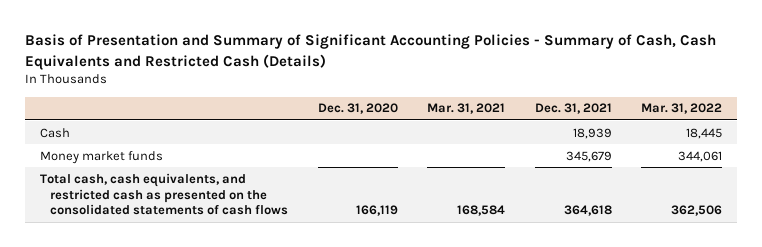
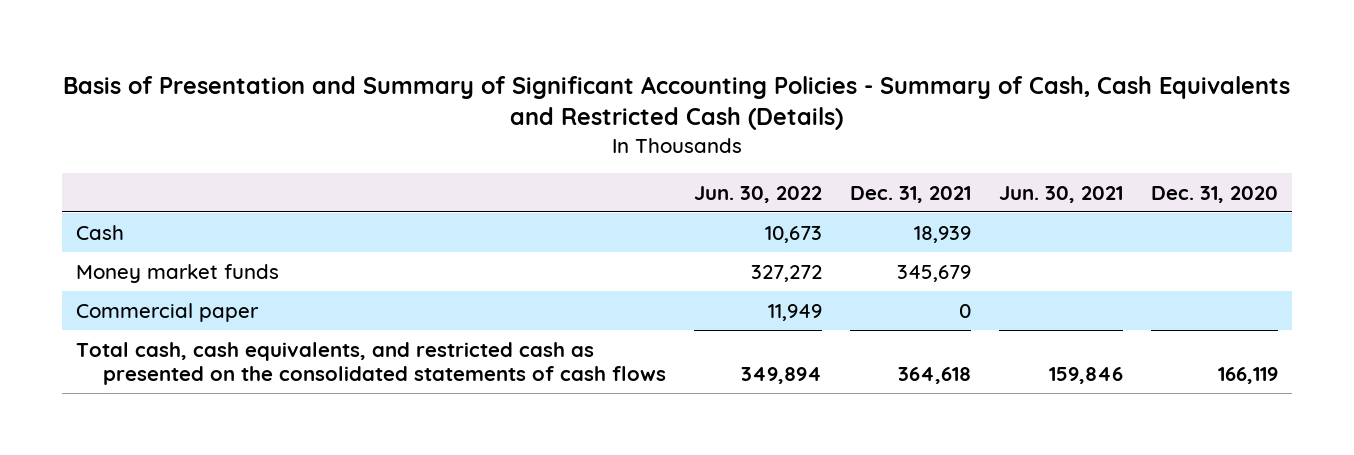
[427,103,506,115] Mar. 31, 2021 -> none
[641,103,723,115] Mar. 31, 2022 -> none
none -> [694,185,823,203] Jun. 30, 2022
none -> [999,185,1124,203] Jun. 30, 2021
none -> [76,302,260,322] Commercial paper

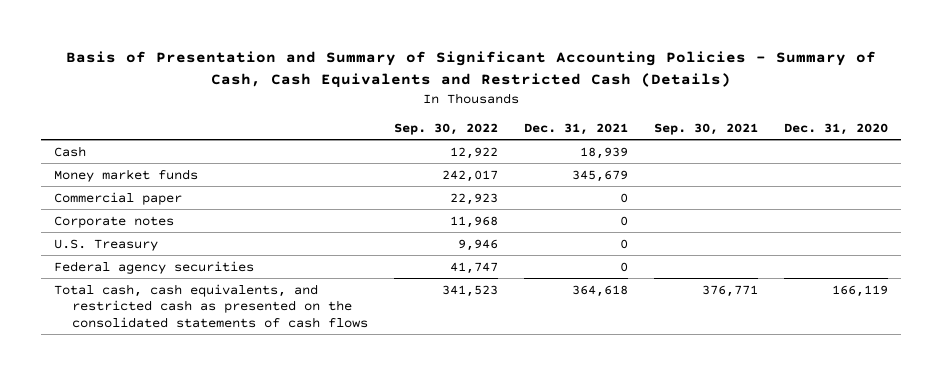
[694,185,823,203] Jun. 30, 2022 -> none
[999,185,1124,203] Jun. 30, 2021 -> none
none -> [393,123,498,136] Sep. 30, 2022
none -> [653,123,758,136] Sep. 30, 2021
none -> [53,215,174,228] Corporate notes
none -> [53,238,158,251] U.S. Treasury
none -> [53,260,254,274] Federal agency securities

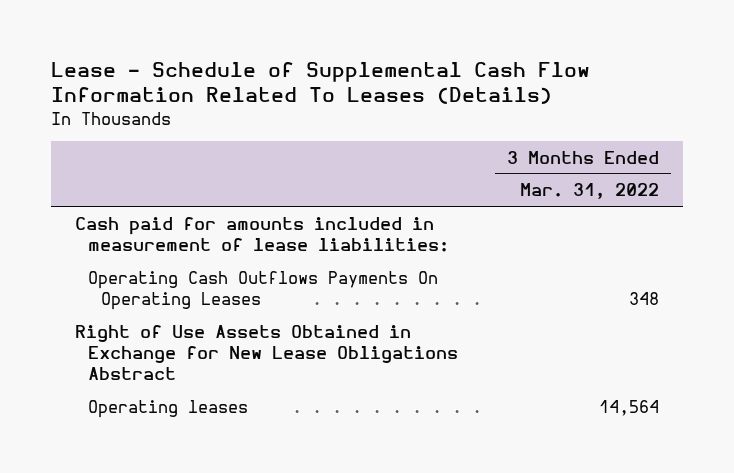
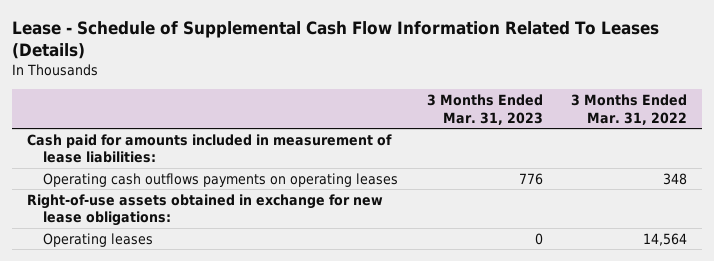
none -> [426,94,543,125] 3 Months Ended Mar. 31, 2023
[87,270,438,310] Operating Cash Outflows Payments On Operating Leases -> [42,172,398,187] Operating cash outflows payments on operating leases
[75,324,458,381] Right of Use Assets Obtained in Exchange for New Lease Obligations Abstract -> [26,193,383,227] Right-of-use assets obtained in exchange for new lease obligations:

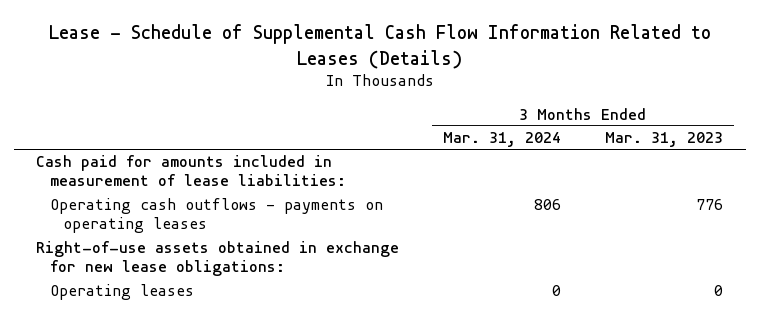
[12,21,660,60] Lease - Schedule of Supplemental Cash Flow Information Related To Leases (Details) -> [48,24,711,69] Lease - Schedule of Supplemental Cash Flow Information Related to Leases (Details)
[571,94,688,125] 3 Months Ended Mar. 31, 2022 -> none
none -> [443,132,562,148] Mar. 31, 2024
[42,172,398,187] Operating cash outflows payments on operating leases -> [49,198,383,234] Operating cash outflows - payments on operating leases

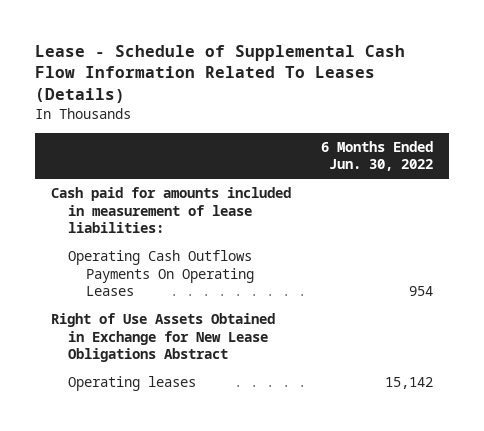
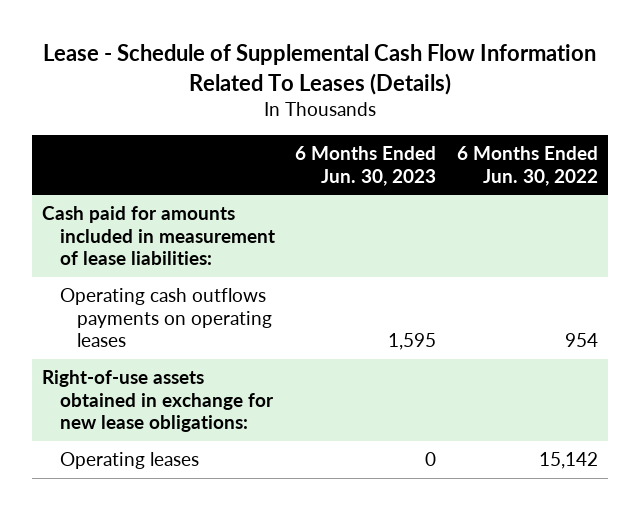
none -> [295,146,437,186] 6 Months Ended Jun. 30, 2023
[68,249,254,297] Operating Cash Outflows Payments On Operating Leases -> [59,288,272,348] Operating cash outflows payments on operating leases
[50,312,275,363] Right of Use Assets Obtained in Exchange for New Lease Obligations Abstract -> [42,370,274,433] Right-of-use assets obtained in exchange for new lease obligations:

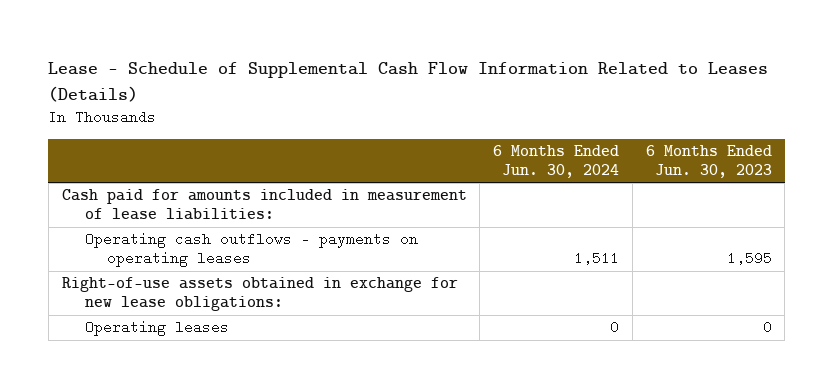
[43,44,597,95] Lease - Schedule of Supplemental Cash Flow Information Related To Leases (Details) -> [48,62,769,102] Lease - Schedule of Supplemental Cash Flow Information Related to Leases (Details)
[456,146,598,186] 6 Months Ended Jun. 30, 2022 -> none
none -> [493,144,620,178] 6 Months Ended Jun. 30, 2024
[59,288,272,348] Operating cash outflows payments on operating leases -> [84,232,418,268] Operating cash outflows - payments on operating leases

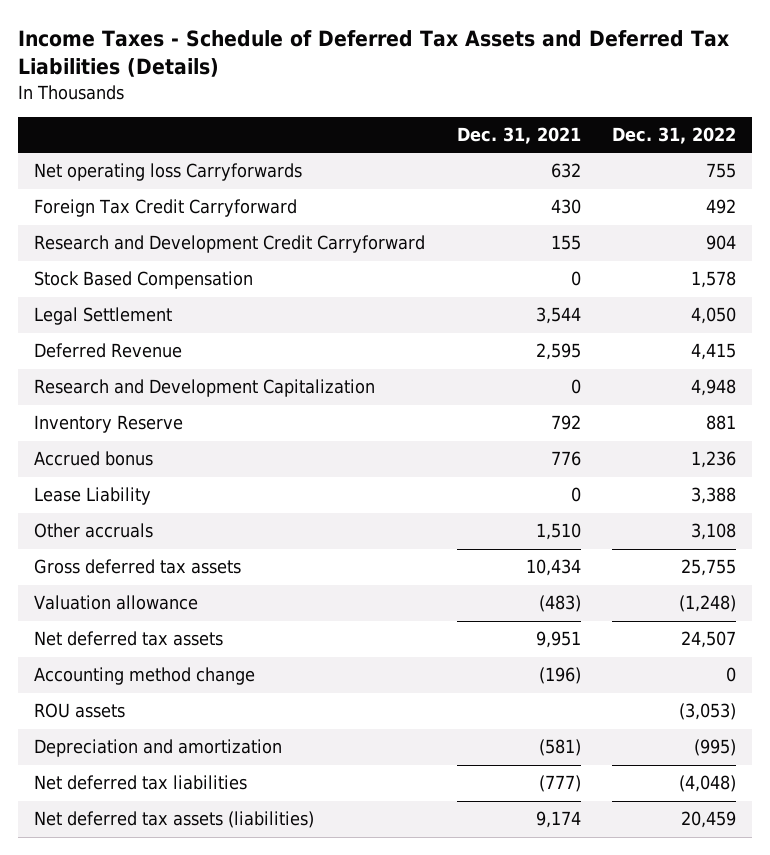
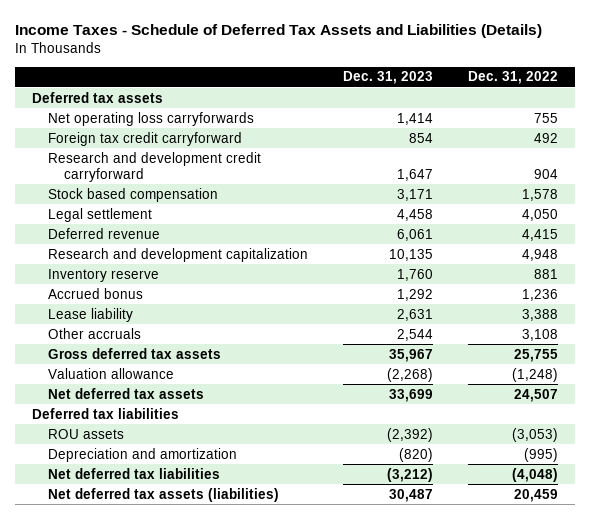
[18,30,730,78] Income Taxes - Schedule of Deferred Tax Assets and Deferred Tax Liabilities (Details) -> [14,24,542,39] Income Taxes - Schedule of Deferred Tax Assets and Liabilities (Details)
[456,127,581,145] Dec. 31, 2021 -> none
none -> [342,71,433,85] Dec. 31, 2023
none -> [32,91,164,103] Deferred tax assets
[33,163,302,182] Net operating loss Carryforwards -> [48,111,255,126] Net operating loss carryforwards
[33,199,297,218] Foreign Tax Credit Carryforward -> [48,131,243,146] Foreign tax credit carryforward
[33,235,425,254] Research and Development Credit Carryforward -> [48,151,262,182] Research and development credit carryforward
[33,271,253,290] Stock Based Compensation -> [48,187,219,202] Stock based compensation
[33,307,172,326] Legal Settlement -> [48,207,153,222] Legal settlement
[33,343,182,359] Deferred Revenue -> [48,227,161,239] Deferred revenue
[33,379,375,398] Research and Development Capitalization -> [48,247,309,262] Research and development capitalization
[33,415,183,434] Inventory Reserve -> [48,268,160,282] Inventory reserve
[33,487,151,506] Lease Liability -> [48,307,134,322] Lease liability
[33,667,255,686] Accounting method change -> none
none -> [32,407,180,419] Deferred tax liabilities

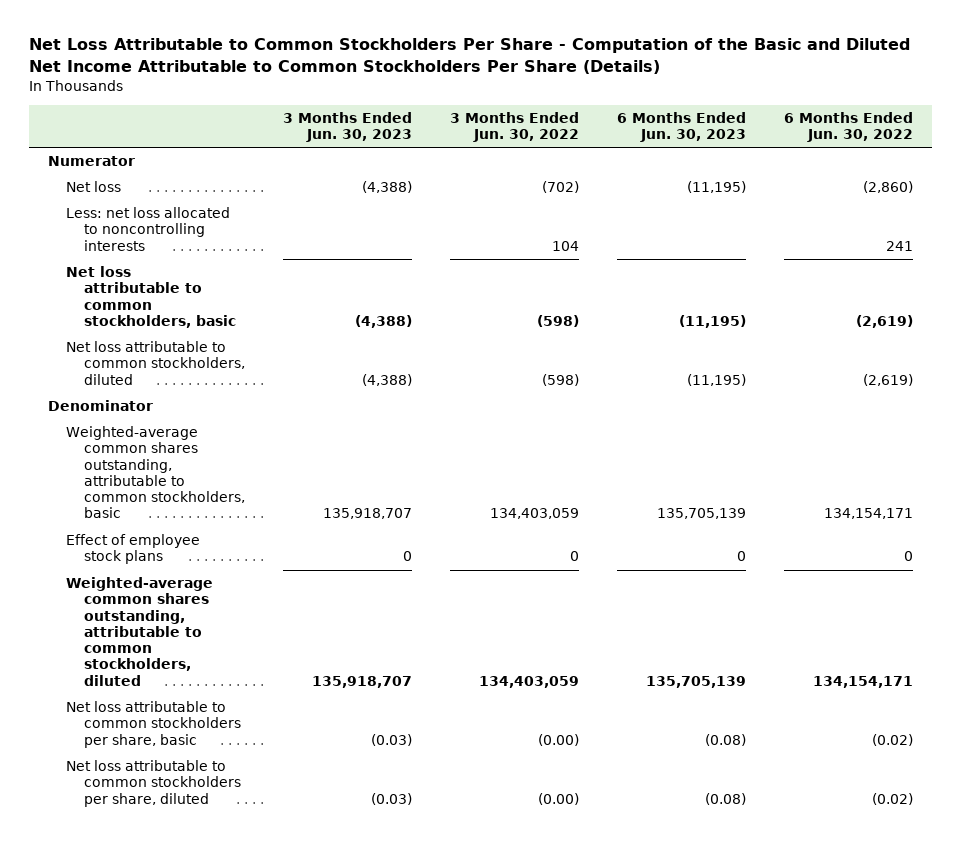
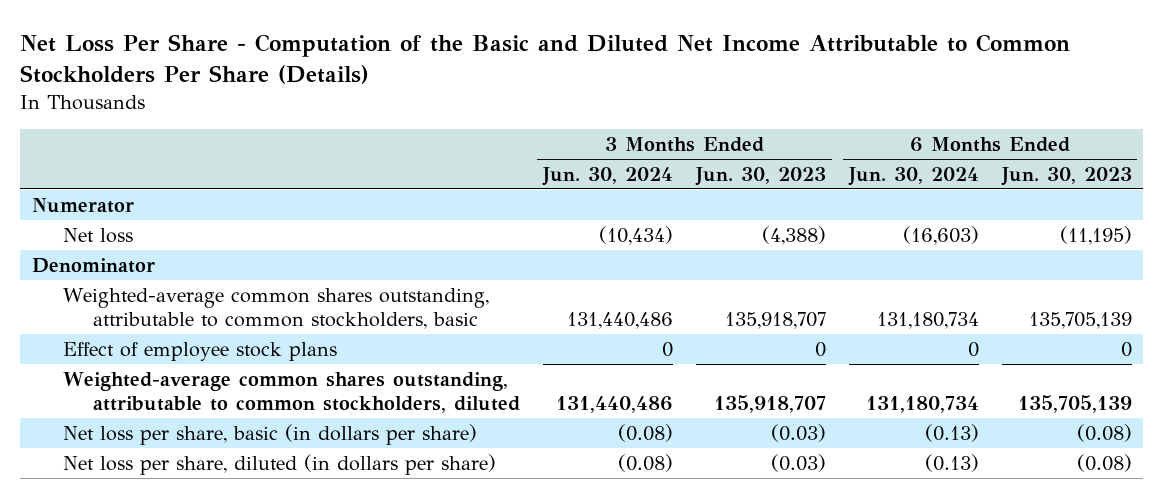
[28,38,910,74] Net Loss Attributable to Common Stockholders Per Share - Computation of the Basic and Diluted Net Income Attributable to Common Stockholders Per Share (Details) -> [20,34,1071,85] Net Loss Per Share - Computation of the Basic and Diluted Net Income Attributable to Common Stockholders Per Share (Details)
[450,111,580,143] 3 Months Ended Jun. 30, 2022 -> none
[784,111,914,143] 6 Months Ended Jun. 30, 2022 -> none
none -> [542,166,674,186] Jun. 30, 2024
none -> [847,166,979,186] Jun. 30, 2024
[65,207,230,251] Less: net loss allocated to noncontrolling interests -> none
[65,266,236,328] Net loss attributable to common stockholders, basic -> none
[65,341,245,385] Net loss attributable to common stockholders, diluted -> none
[65,701,241,748] Net loss attributable to common stockholders per share, basic -> [62,423,477,445] Net loss per share, basic (in dollars per share)
[65,760,241,807] Net loss attributable to common stockholders per share, diluted -> [62,453,496,475] Net loss per share, diluted (in dollars per share)

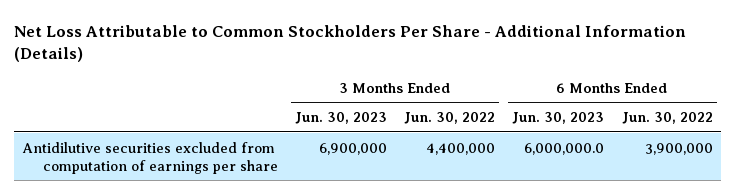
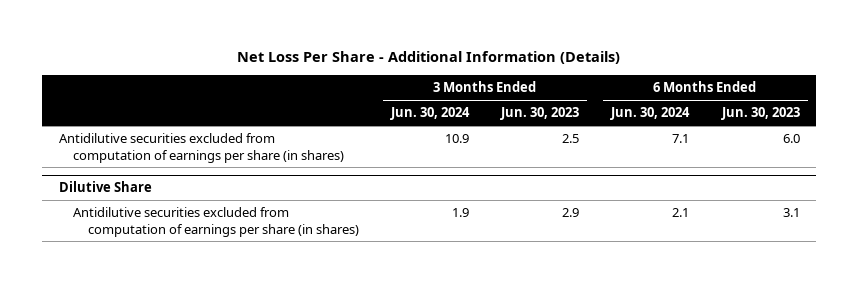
[14,24,687,62] Net Loss Attributable to Common Stockholders Per Share - Additional Information (Details) -> [237,51,621,65] Net Loss Per Share - Additional Information (Details)
[404,112,496,125] Jun. 30, 2022 -> none
[621,112,713,125] Jun. 30, 2022 -> none
none -> [390,107,471,121] Jun. 30, 2024
none -> [610,107,691,121] Jun. 30, 2024
[22,141,278,174] Antidilutive securities excluded from computation of earnings per share -> [58,133,345,163] Antidilutive securities excluded from computation of earnings per share (in shares)
[318,142,387,155] 6,900,000 -> [562,134,580,144] 2.5
[524,142,605,155] 6,000,000.0 -> [782,134,800,144] 6.0
none -> [58,181,152,193] Dilutive Share
none -> [73,207,359,237] Antidilutive securities excluded from computation of earnings per share (in shares)

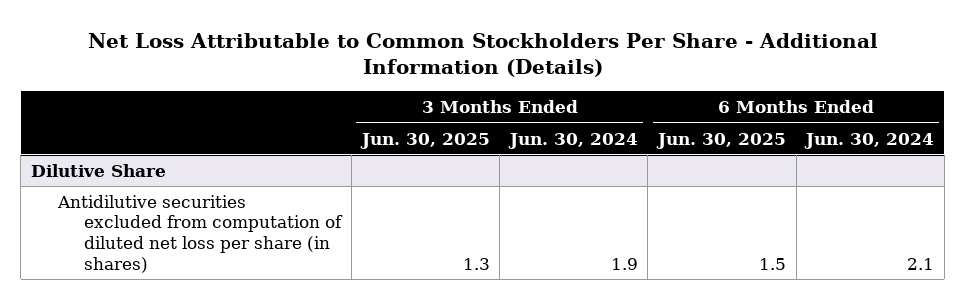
[237,51,621,65] Net Loss Per Share - Additional Information (Details) -> [87,32,878,78] Net Loss Attributable to Common Stockholders Per Share - Additional Information (Details)
[500,107,580,121] Jun. 30, 2023 -> none
[720,107,800,121] Jun. 30, 2023 -> none
none -> [359,132,490,149] Jun. 30, 2025
none -> [656,132,787,149] Jun. 30, 2025
[58,133,345,163] Antidilutive securities excluded from computation of earnings per share (in shares) -> none
[73,207,359,237] Antidilutive securities excluded from computation of earnings per share (in shares) -> [56,194,344,273] Antidilutive securities excluded from computation of diluted net loss per share (in shares)

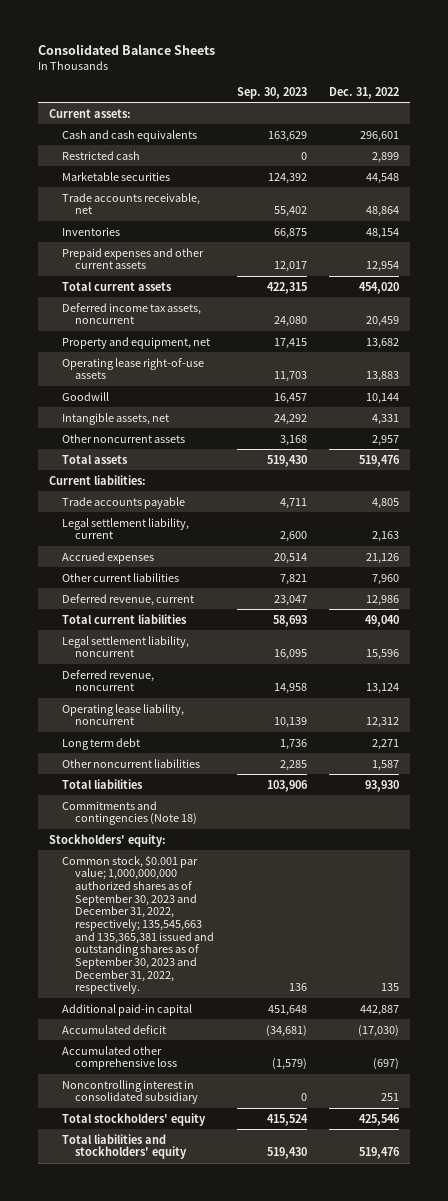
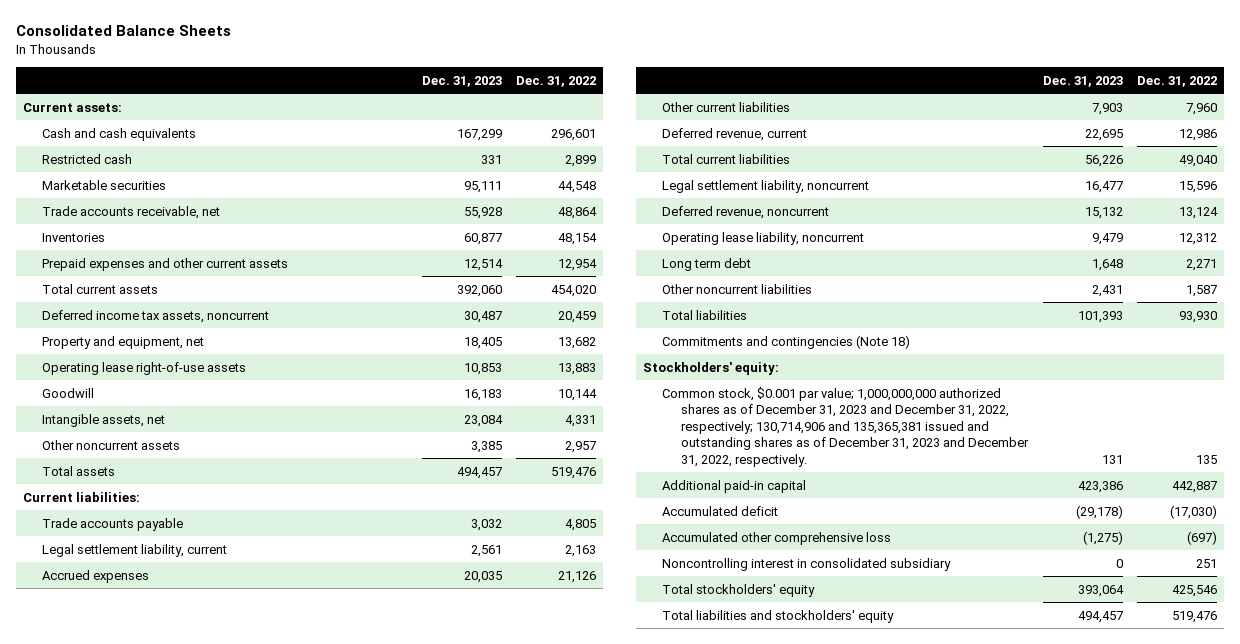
[236,86,307,99] Sep. 30, 2023 -> none
none -> [422,75,503,87] Dec. 31, 2023
[62,854,215,995] Common stock, $0.001 par value; 1,000,000,000 authorized shares as of September 30, 2023 and December 31, 2022, respectively; 135,545,663 and 135,365,381 issued and outstanding shares as of September 30, 2023 and December 31, 2022, respectively. -> [662,386,1030,467] Common stock, $0.001 par value; 1,000,000,000 authorized shares as of December 31, 2023 and December 31, 2022, respectively; 130,714,906 and 135,365,381 issued and outstanding shares as of December 31, 2023 and December 31, 2022, respectively.

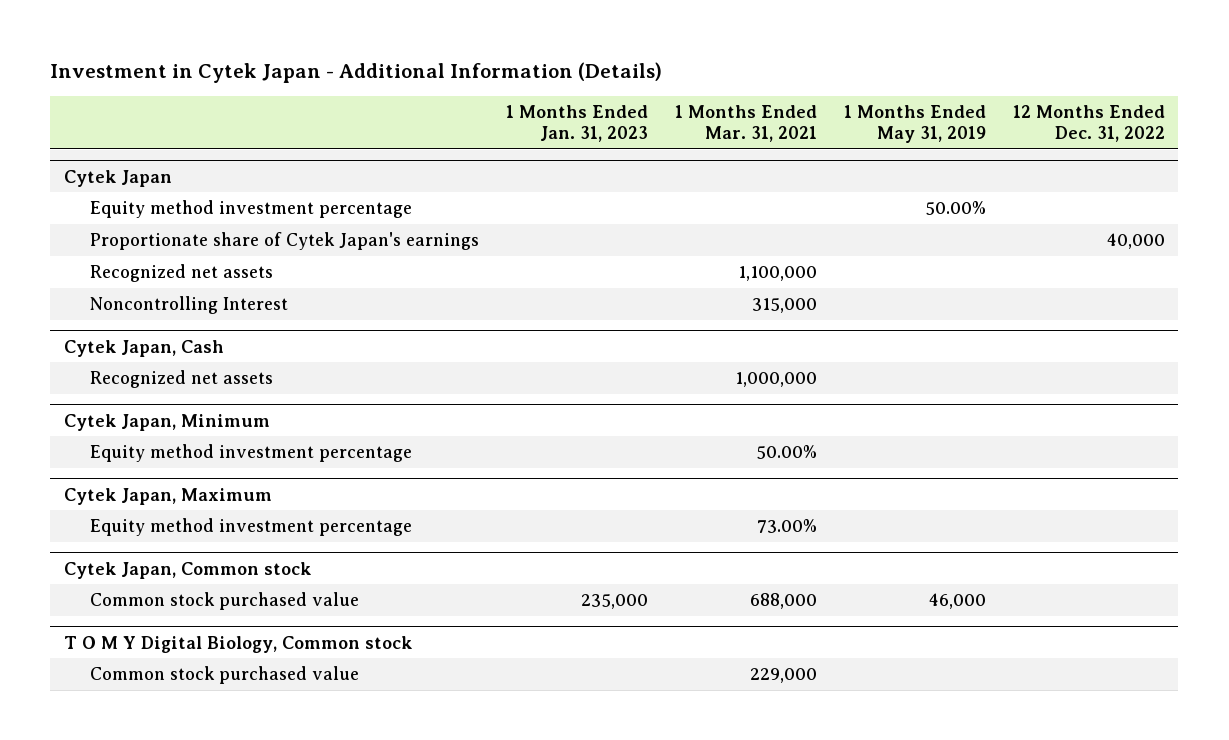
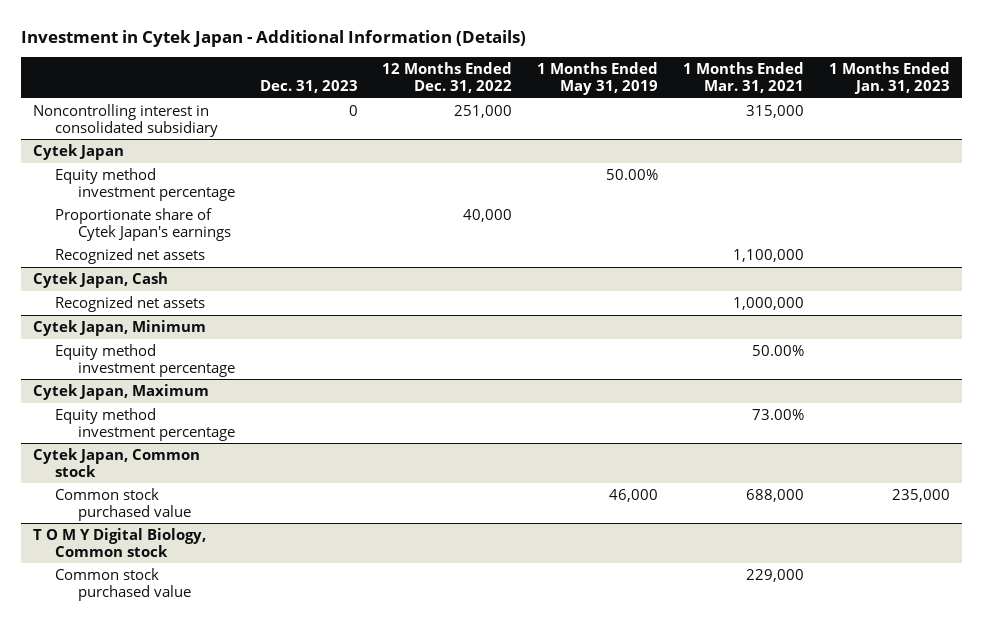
none -> [259,79,358,93] Dec. 31, 2023
none -> [33,103,219,137] Noncontrolling interest in consolidated subsidiary
[89,296,288,315] Noncontrolling Interest -> none

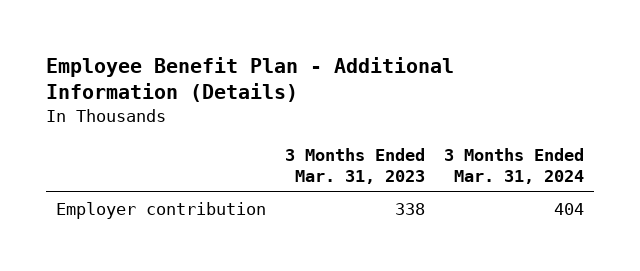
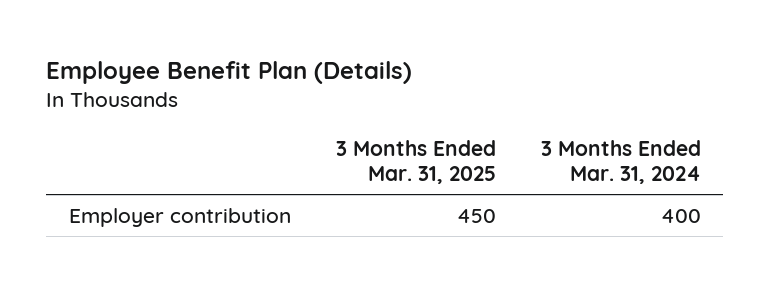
[46,56,455,102] Employee Benefit Plan - Additional Information (Details) -> [46,60,413,84] Employee Benefit Plan (Details)
[285,147,426,185] 3 Months Ended Mar. 31, 2023 -> none
none -> [335,140,496,185] 3 Months Ended Mar. 31, 2025
[554,202,585,215] 404 -> [660,208,701,223] 400

